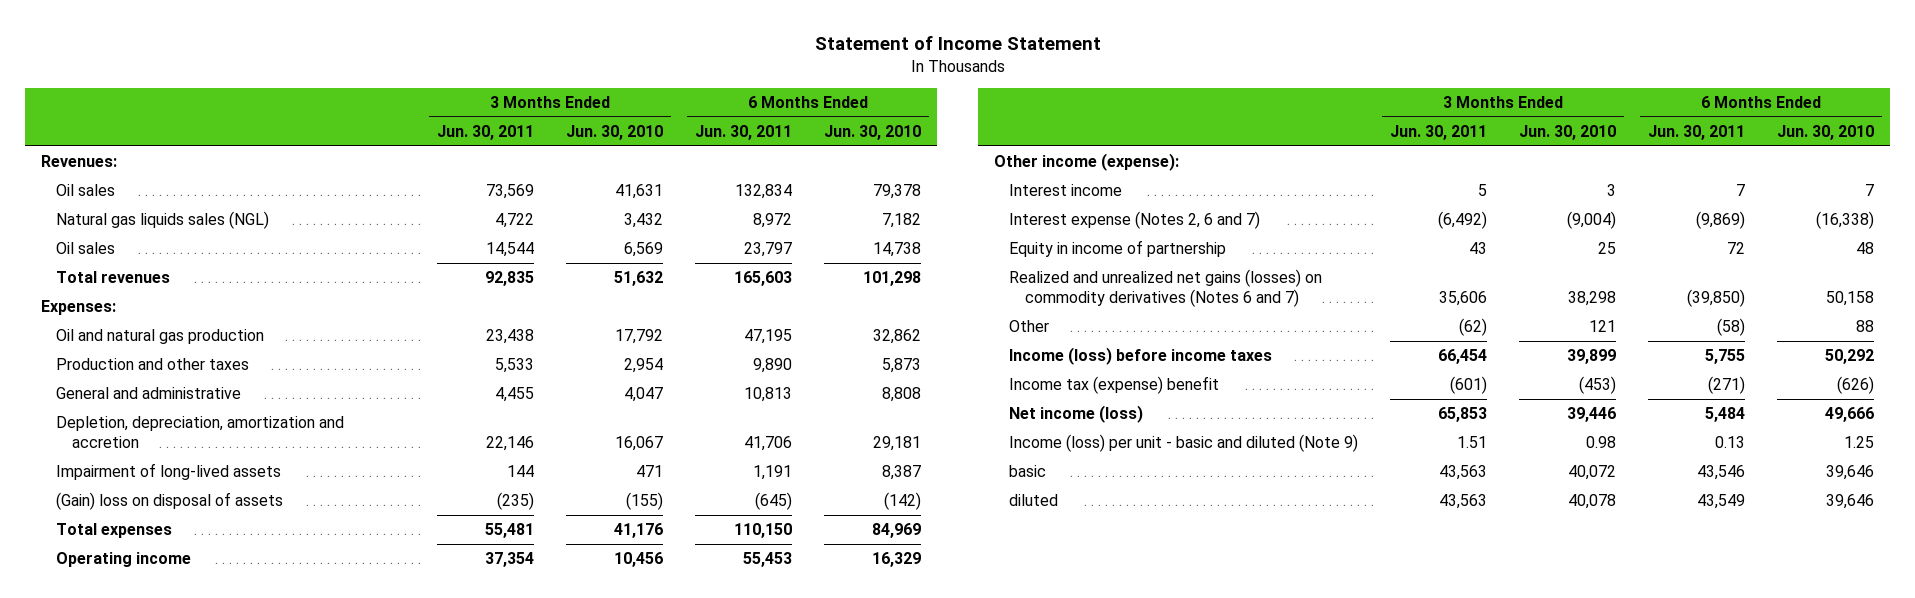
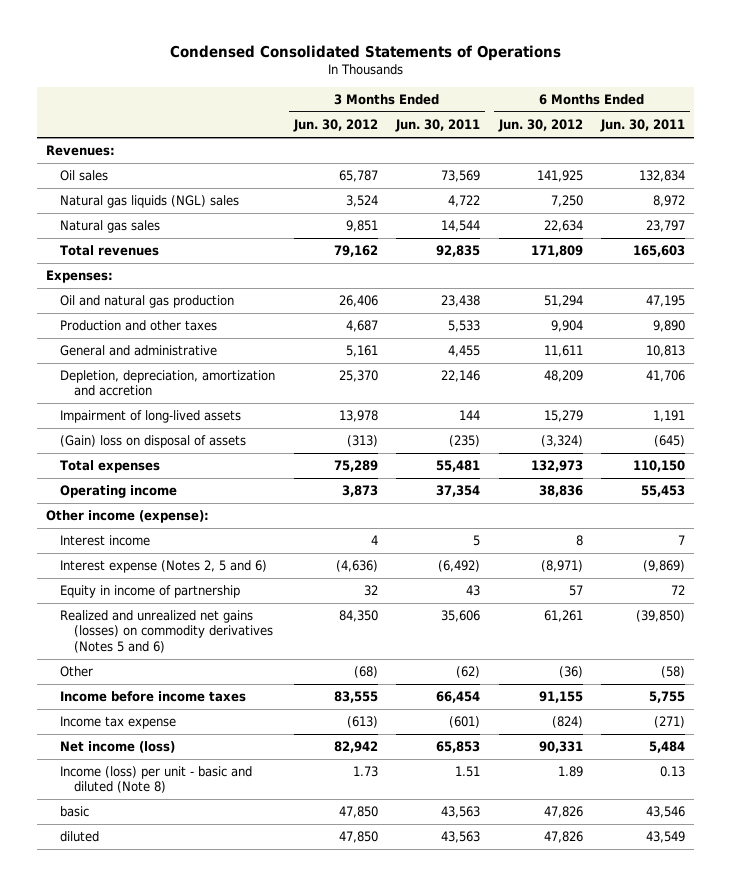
[814,35,1101,50] Statement of Income Statement -> [169,44,561,61] Condensed Consolidated Statements of Operations
[566,125,664,141] Jun. 30, 2010 -> none
[824,125,922,141] Jun. 30, 2010 -> none
none -> [292,119,378,133] Jun. 30, 2012
none -> [497,119,583,133] Jun. 30, 2012
[56,211,270,230] Natural gas liquids sales (NGL) -> [60,195,240,209] Natural gas liquids (NGL) sales
[56,242,116,255] Oil sales -> [60,220,161,234] Natural gas sales
[1009,211,1261,230] Interest expense (Notes 2, 6 and 7) -> [60,560,268,574] Interest expense (Notes 2, 5 and 6)
[1009,269,1323,308] Realized and unrealized net gains (losses) on commodity derivatives (Notes 6 and 7) -> [60,610,273,653] Realized and unrealized net gains (losses) on commodity derivatives (Notes 5 and 6)
[1009,347,1273,366] Income (loss) before income taxes -> [60,691,247,703] Income before income taxes
[1009,376,1220,395] Income tax (expense) benefit -> [60,716,177,730] Income tax expense
[1009,434,1359,453] Income (loss) per unit - basic and diluted (Note 9) -> [60,766,253,794] Income (loss) per unit - basic and diluted (Note 8)

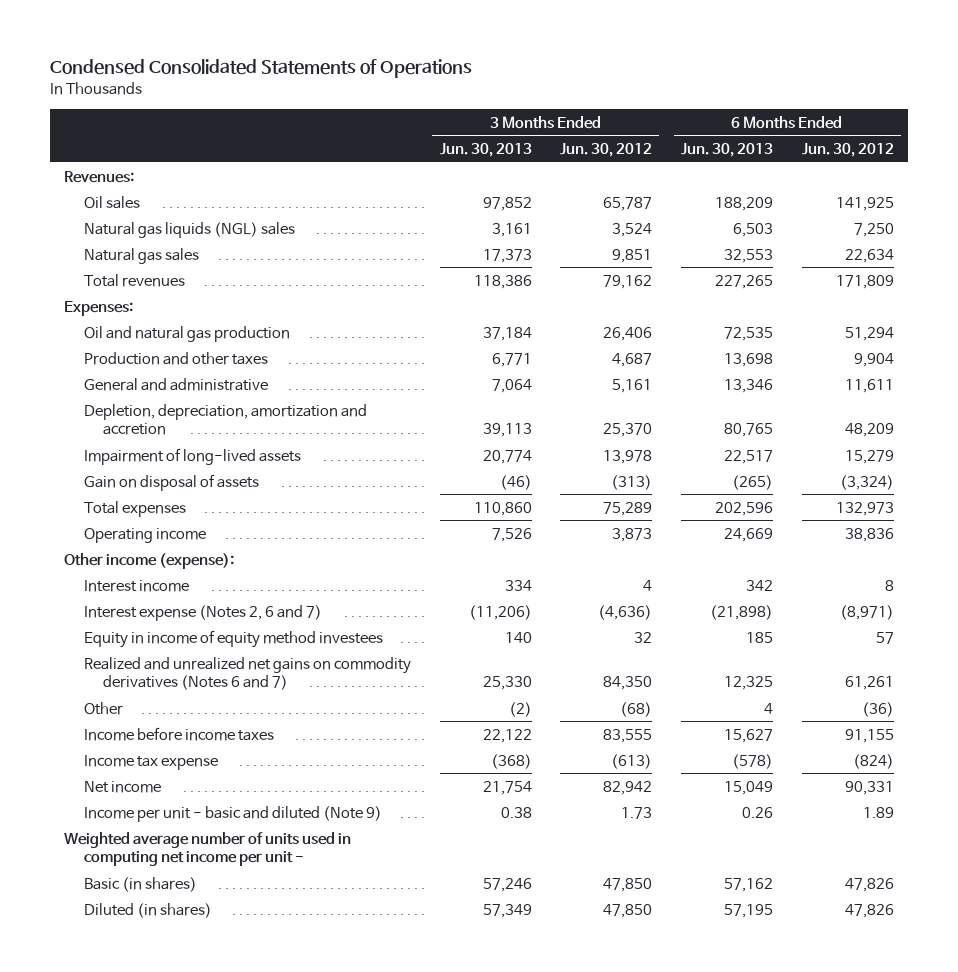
[395,119,481,133] Jun. 30, 2011 -> none
[600,119,686,133] Jun. 30, 2011 -> none
none -> [439,143,532,158] Jun. 30, 2013
none -> [681,143,774,158] Jun. 30, 2013
[60,435,247,449] (Gain) loss on disposal of assets -> [83,473,259,491] Gain on disposal of assets
[60,560,268,574] Interest expense (Notes 2, 5 and 6) -> [83,604,322,621] Interest expense (Notes 2, 6 and 7)
[60,585,241,599] Equity in income of partnership -> [83,629,383,648] Equity in income of equity method investees
[60,610,273,653] Realized and unrealized net gains (losses) on commodity derivatives (Notes 5 and 6) -> [83,656,411,691] Realized and unrealized net gains on commodity derivatives (Notes 6 and 7)
[60,741,176,754] Net income (loss) -> [83,780,161,793] Net income
[60,766,253,794] Income (loss) per unit - basic and diluted (Note 8) -> [83,805,382,822] Income per unit - basic and diluted (Note 9)
none -> [64,831,352,867] Weighted average number of units used in computing net income per unit -
[60,806,90,818] basic -> [83,876,197,892] Basic (in shares)
[60,831,100,843] diluted -> [83,902,212,918] Diluted (in shares)

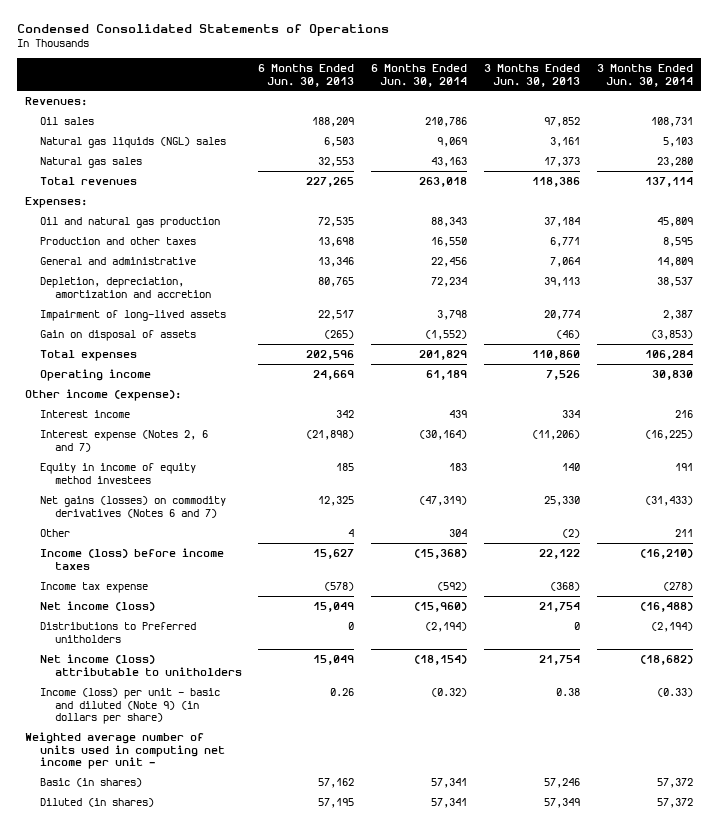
[560,143,653,158] Jun. 30, 2012 -> none
[801,143,894,158] Jun. 30, 2012 -> none
none -> [371,63,468,87] 6 Months Ended Jun. 30, 2014
none -> [596,63,693,87] 3 Months Ended Jun. 30, 2014
[83,656,411,691] Realized and unrealized net gains on commodity derivatives (Notes 6 and 7) -> [39,495,226,518] Net gains (losses) on commodity derivatives (Notes 6 and 7)
[83,726,274,741] Income before income taxes -> [39,547,224,570] Income (loss) before income taxes
[83,780,161,793] Net income -> [39,600,155,611] Net income (loss)
none -> [39,621,196,643] Distributions to Preferred unitholders
none -> [39,653,242,676] Net income (loss) attributable to unitholders
[83,805,382,822] Income per unit - basic and diluted (Note 9) -> [39,687,220,725] Income (loss) per unit - basic and diluted (Note 9) (in dollars per share)

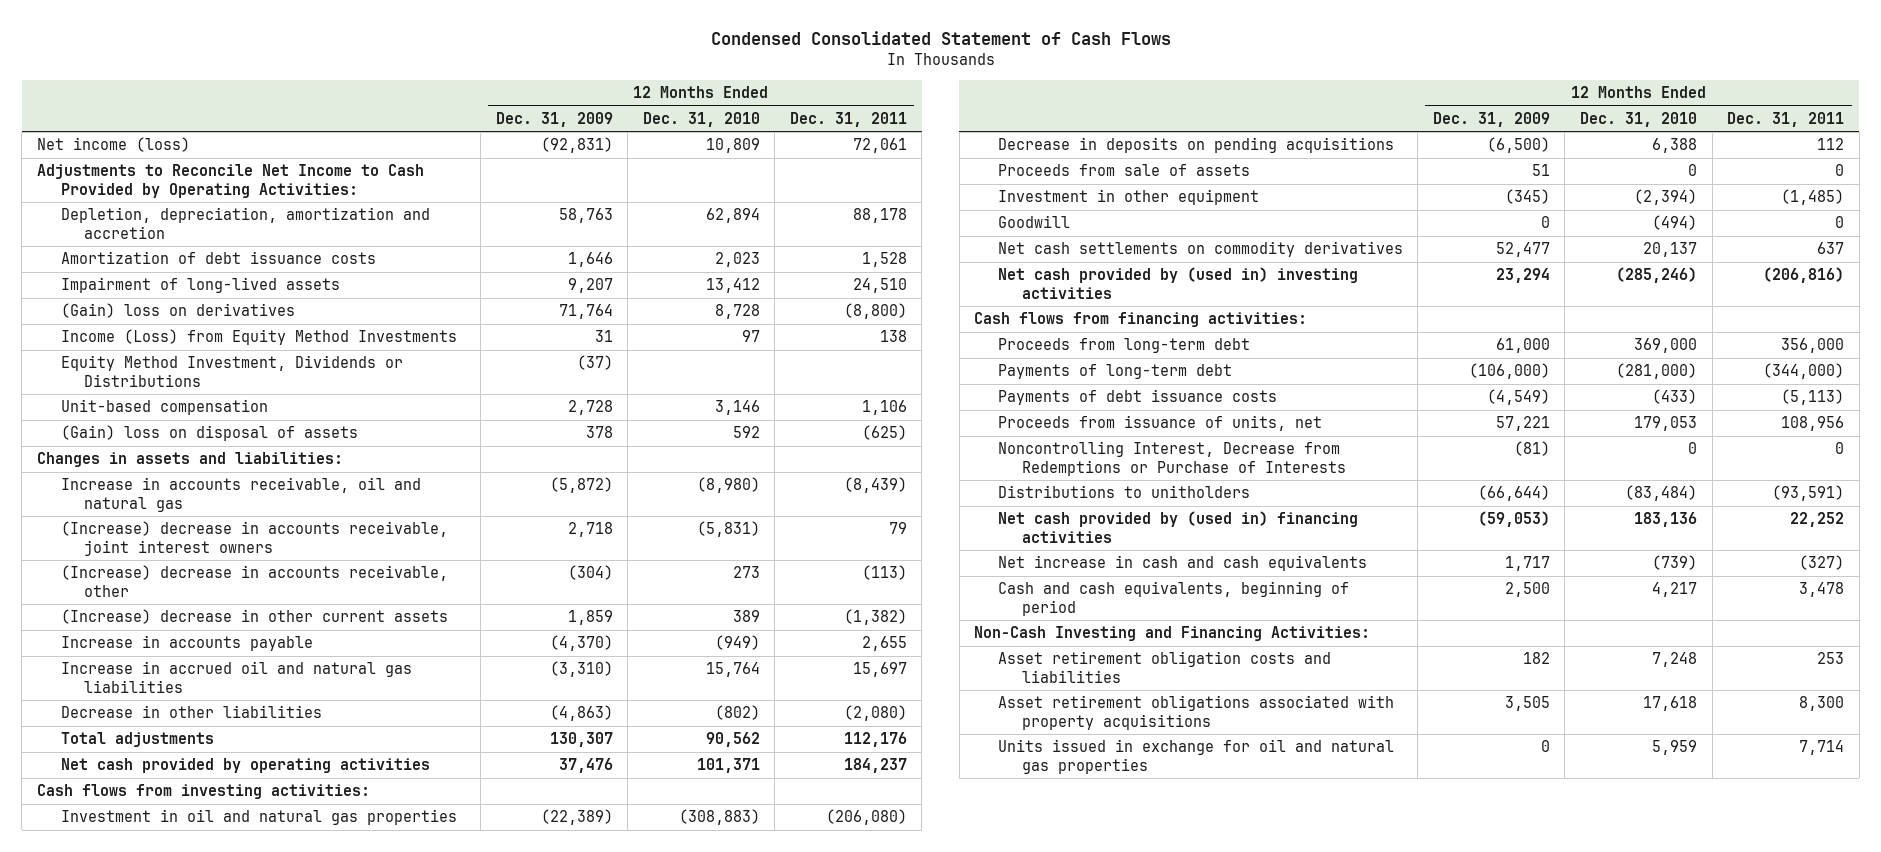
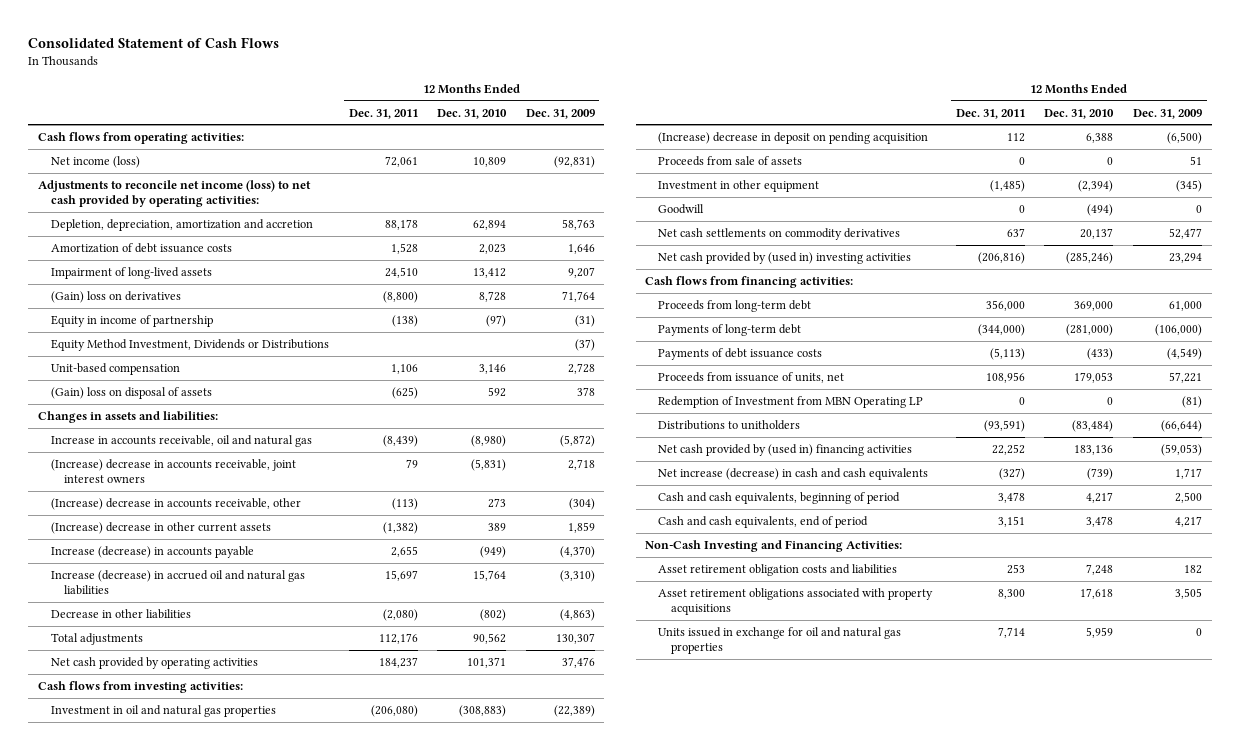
[710,31,1171,46] Condensed Consolidated Statement of Cash Flows -> [28,36,280,48] Consolidated Statement of Cash Flows
none -> [38,131,245,144] Cash flows from operating activities:
[37,164,425,199] Adjustments to Reconcile Net Income to Cash Provided by Operating Activities: -> [38,179,312,208] Adjustments to reconcile net income (loss) to net cash provided by operating activities:
[60,329,457,346] Income (Loss) from Equity Method Investments -> [51,314,214,327] Equity in income of partnership
[594,330,613,343] 31 -> [574,314,595,327] (31)
[741,330,760,343] 97 -> [486,314,507,327] (97)
[879,330,907,343] 138 -> [391,314,418,327] (138)
[60,635,313,652] Increase in accounts payable -> [51,545,255,558] Increase (decrease) in accounts payable
[60,661,412,694] Increase in accrued oil and natural gas liabilities -> [51,569,306,596] Increase (decrease) in accrued oil and natural gas liabilities
[997,137,1394,154] Decrease in deposits on pending acquisitions -> [658,131,929,144] (Increase) decrease in deposit on pending acquisition
[997,441,1346,477] Noncontrolling Interest, Decrease from Redemptions or Purchase of Interests -> [658,395,924,408] Redemption of Investment from MBN Operating LP
[997,555,1367,572] Net increase in cash and cash equivalents -> [658,467,929,480] Net increase (decrease) in cash and cash equivalents
none -> [658,515,869,528] Cash and cash equivalents, end of period

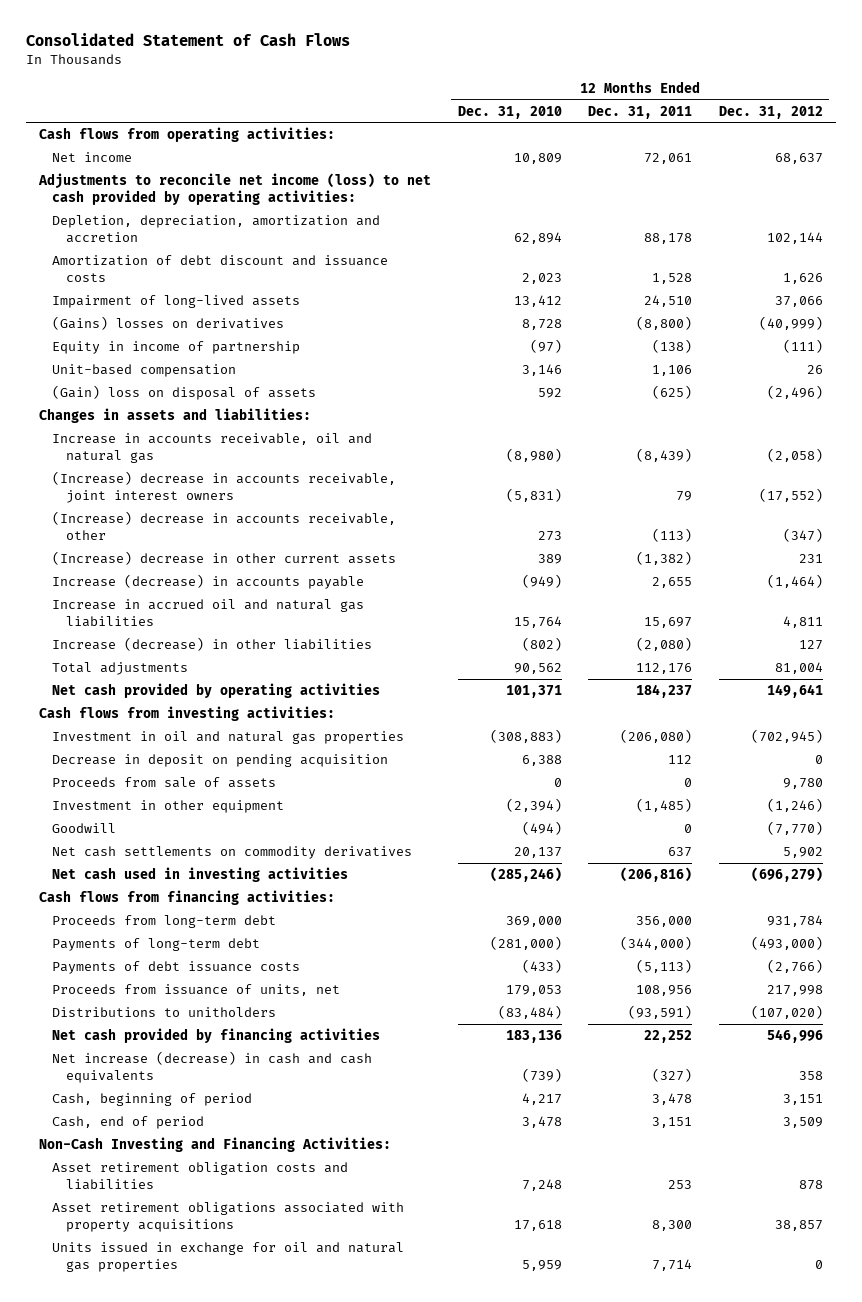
[525,108,595,119] Dec. 31, 2009 -> none
none -> [718,105,823,119] Dec. 31, 2012
[51,155,141,168] Net income (loss) -> [52,151,133,162] Net income
[51,242,233,253] Amortization of debt issuance costs -> [52,254,389,282] Amortization of debt discount and issuance costs
[51,290,182,303] (Gain) loss on derivatives -> [52,315,285,330] (Gains) losses on derivatives
[51,338,330,351] Equity Method Investment, Dividends or Distributions -> none
[51,569,306,596] Increase (decrease) in accrued oil and natural gas liabilities -> [52,598,365,627] Increase in accrued oil and natural gas liabilities
[51,608,192,619] Decrease in other liabilities -> [52,636,373,651] Increase (decrease) in other liabilities
[658,131,929,144] (Increase) decrease in deposit on pending acquisition -> [52,753,389,767] Decrease in deposit on pending acquisition
[658,251,912,264] Net cash provided by (used in) investing activities -> [52,866,349,882] Net cash used in investing activities
[658,395,924,408] Redemption of Investment from MBN Operating LP -> none
[658,443,913,456] Net cash provided by (used in) financing activities -> [52,1027,381,1043] Net cash provided by financing activities
[658,491,901,504] Cash and cash equivalents, beginning of period -> [52,1092,253,1106] Cash, beginning of period
[658,515,869,528] Cash and cash equivalents, end of period -> [52,1115,205,1129] Cash, end of period

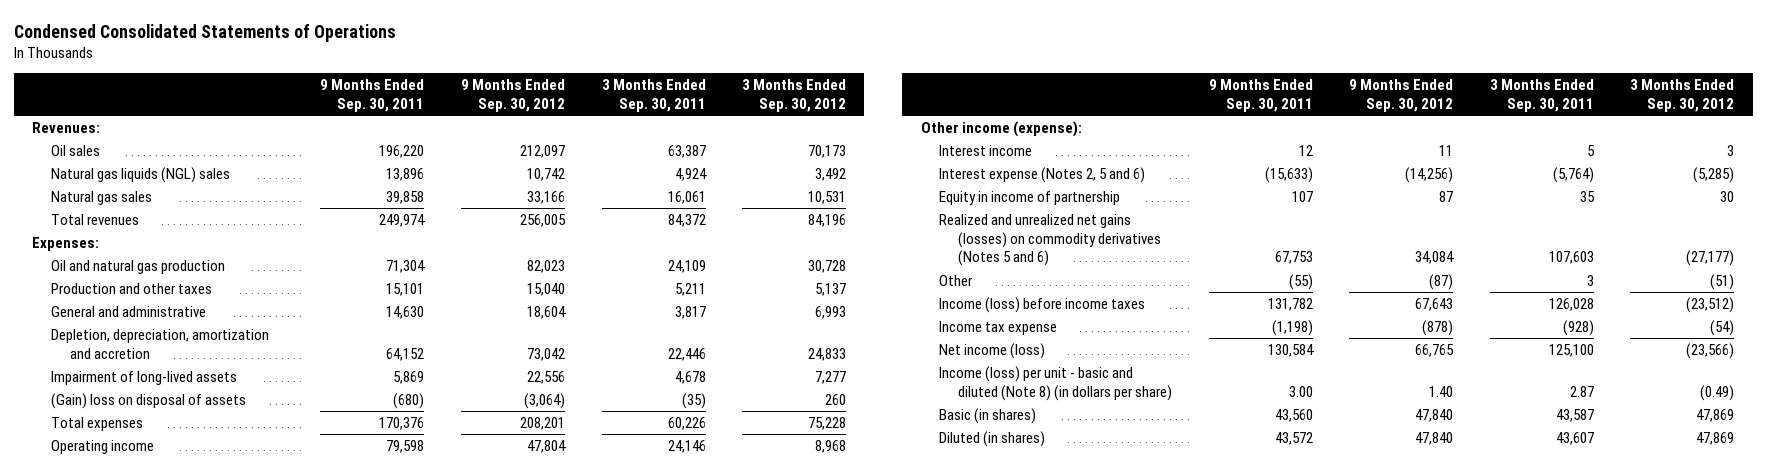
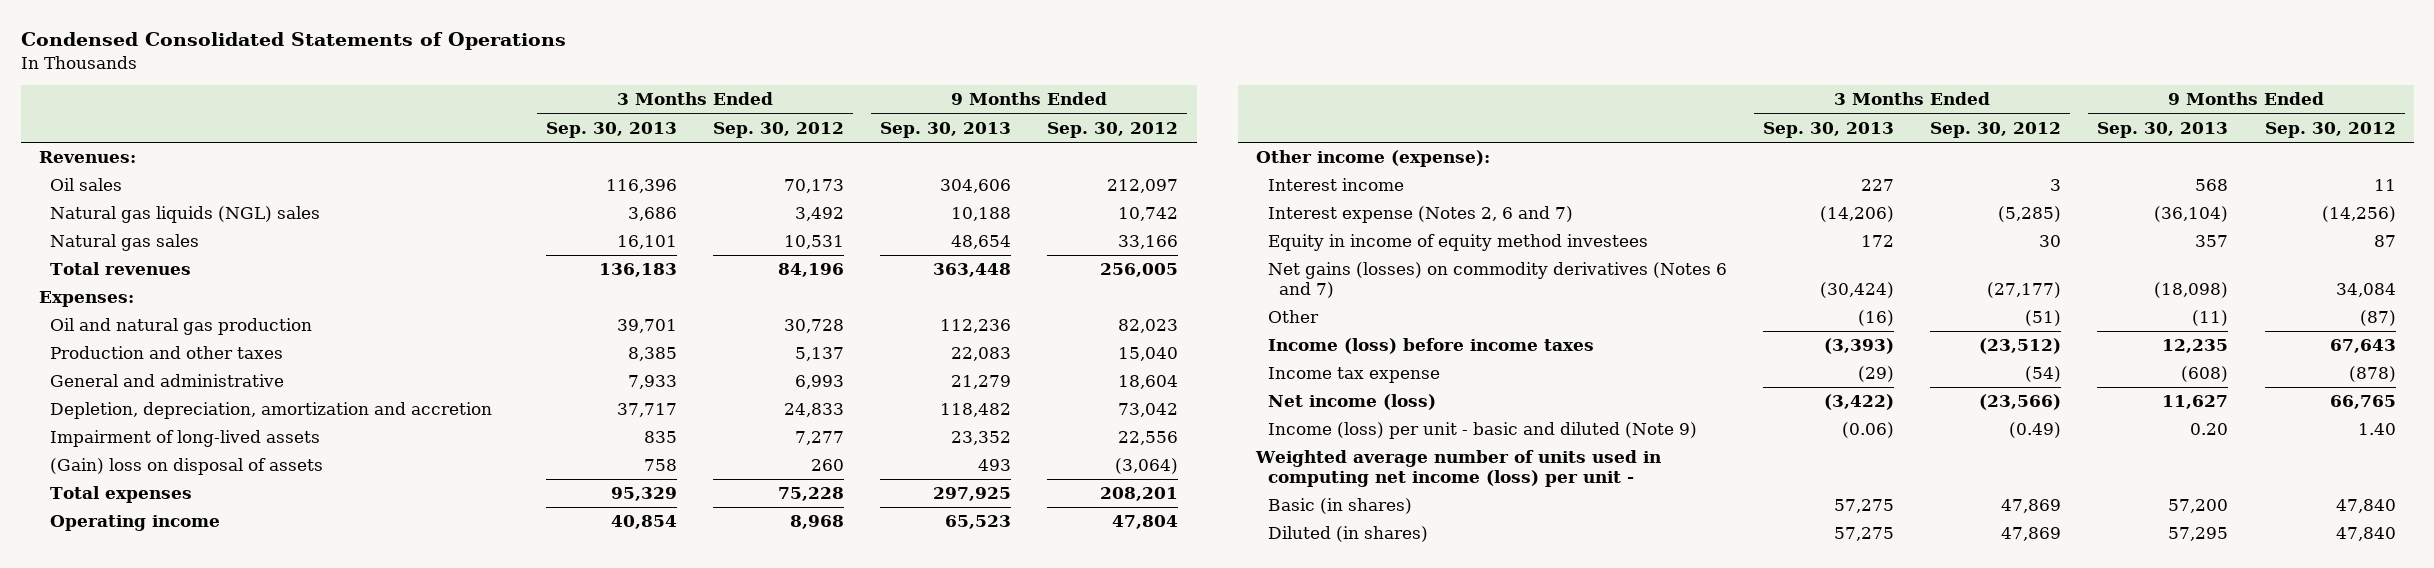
[320,79,425,112] 9 Months Ended Sep. 30, 2011 -> none
[601,79,706,112] 3 Months Ended Sep. 30, 2011 -> none
none -> [545,121,677,138] Sep. 30, 2013
none -> [880,121,1012,138] Sep. 30, 2013
[939,167,1146,184] Interest expense (Notes 2, 5 and 6) -> [1267,206,1573,224] Interest expense (Notes 2, 6 and 7)
[939,191,1121,206] Equity in income of partnership -> [1267,234,1648,252] Equity in income of equity method investees
[939,214,1161,267] Realized and unrealized net gains (losses) on commodity derivatives (Notes 5 and 6) -> [1267,262,1727,298] Net gains (losses) on commodity derivatives (Notes 6 and 7)
[939,366,1172,401] Income (loss) per unit - basic and diluted (Note 8) (in dollars per share) -> [1267,422,1697,440] Income (loss) per unit - basic and diluted (Note 9)
none -> [1254,450,1661,487] Weighted average number of units used in computing net income (loss) per unit -

